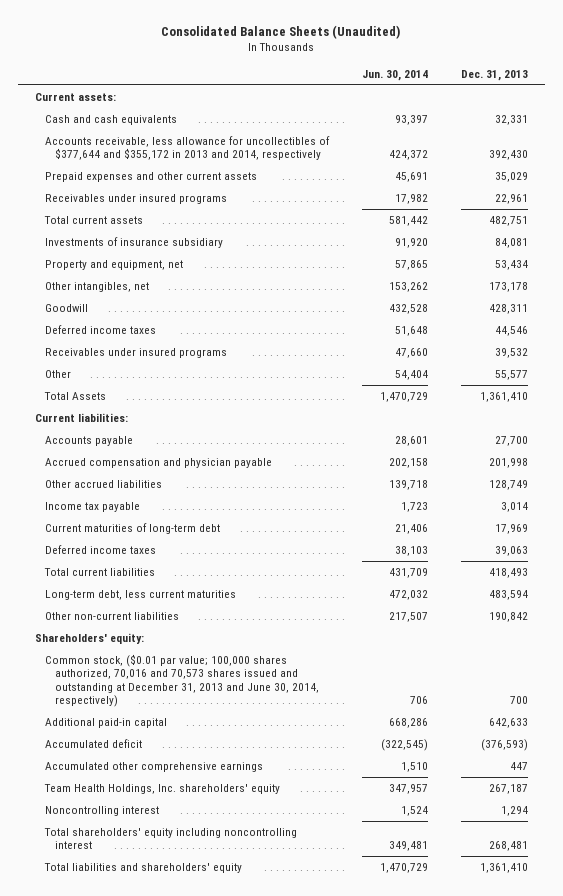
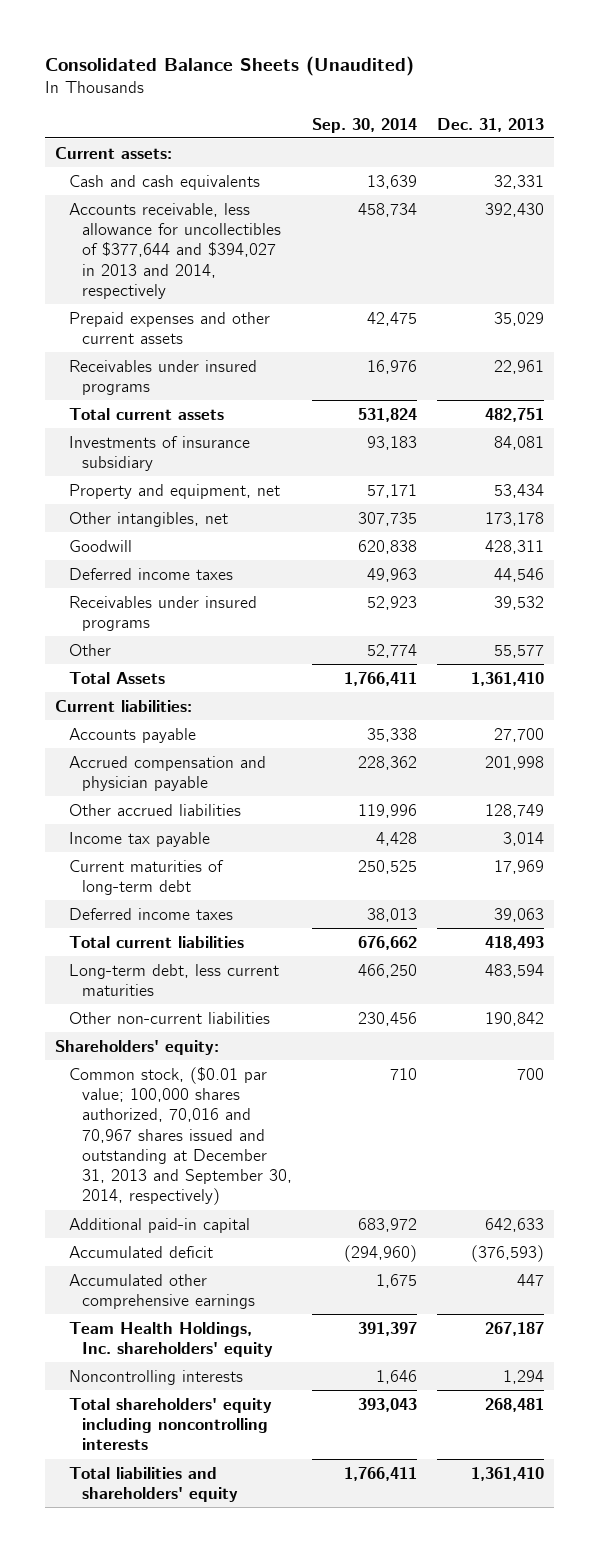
[361,69,428,81] Jun. 30, 2014 -> none
none -> [312,117,418,133] Sep. 30, 2014
[44,135,330,161] Accounts receivable, less allowance for uncollectibles of $377,644 and $355,172 in 2013 and 2014, respectively -> [68,202,281,299] Accounts receivable, less allowance for uncollectibles of $377,644 and $394,027 in 2013 and 2014, respectively
[44,653,319,708] Common stock, ($0.01 par value; 100,000 shares authorized, 70,016 and 70,573 shares issued and outstanding at December 31, 2013 and June 30, 2014, respectively) -> [68,1066,292,1206] Common stock, ($0.01 par value; 100,000 shares authorized, 70,016 and 70,967 shares issued and outstanding at December 31, 2013 and September 30, 2014, respectively)
[44,805,159,816] Noncontrolling interest -> [68,1369,243,1385] Noncontrolling interests
[43,827,297,850] Total shareholders' equity including noncontrolling interest -> [68,1397,272,1451] Total shareholders' equity including noncontrolling interests

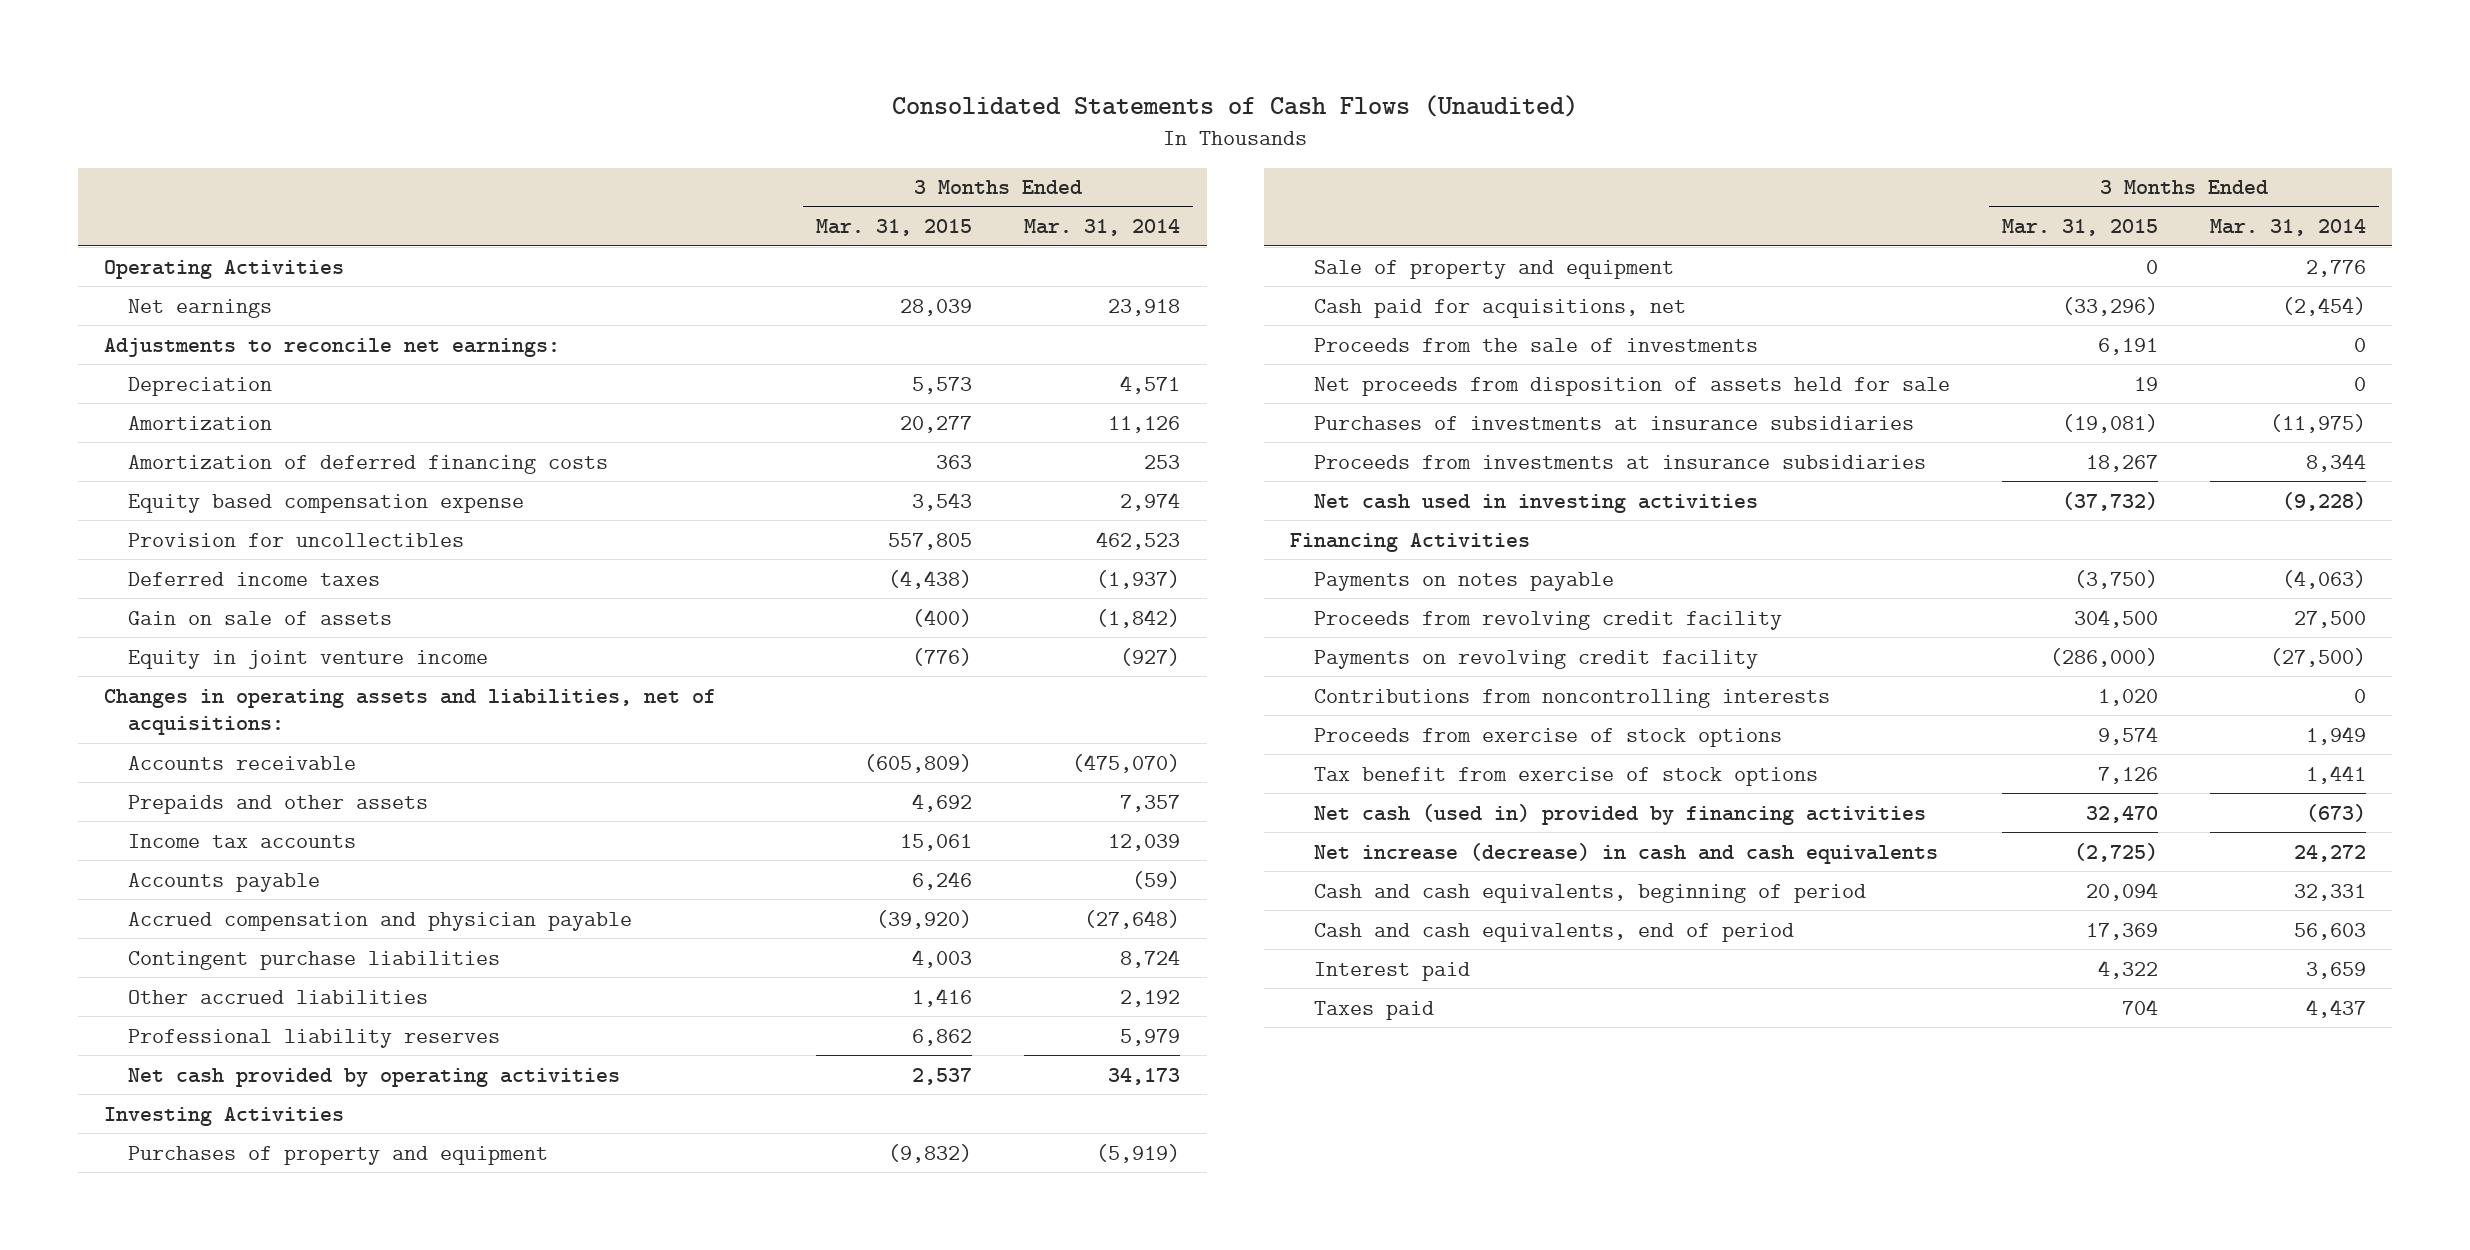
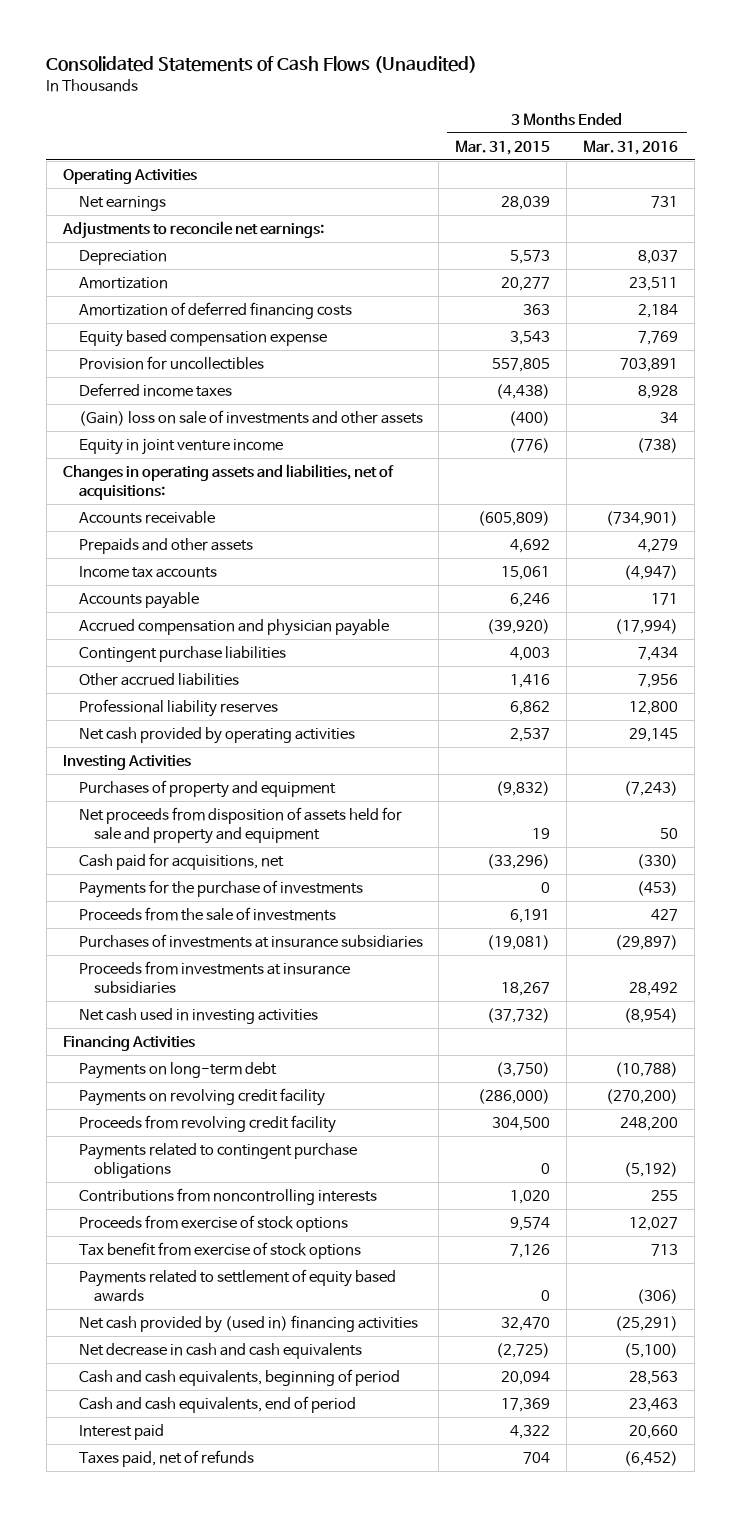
[1024,219,1181,237] Mar. 31, 2014 -> none
none -> [583,139,679,155] Mar. 31, 2016
[127,610,392,625] Gain on sale of assets -> [78,409,423,426] (Gain) loss on sale of investments and other assets
[1313,259,1674,279] Sale of property and equipment -> none
none -> [78,806,402,845] Net proceeds from disposition of assets held for sale and property and equipment
none -> [78,879,363,898] Payments for the purchase of investments
[1313,376,1950,396] Net proceeds from disposition of assets held for sale -> none
[1313,571,1614,591] Payments on notes payable -> [78,1061,277,1079] Payments on long-term debt
[1313,610,1782,630] Proceeds from revolving credit facility -> [78,1114,336,1133] Proceeds from revolving credit facility
none -> [78,1142,357,1179] Payments related to contingent purchase obligations
none -> [78,1268,396,1303] Payments related to settlement of equity based awards
[1313,803,1926,825] Net cash (used in) provided by financing activities -> [78,1314,418,1333] Net cash provided by (used in) financing activities
[1313,842,1938,864] Net increase (decrease) in cash and cash equivalents -> [78,1342,362,1359] Net decrease in cash and cash equivalents
[1313,1000,1434,1020] Taxes paid -> none
none -> [78,1449,254,1467] Taxes paid, net of refunds

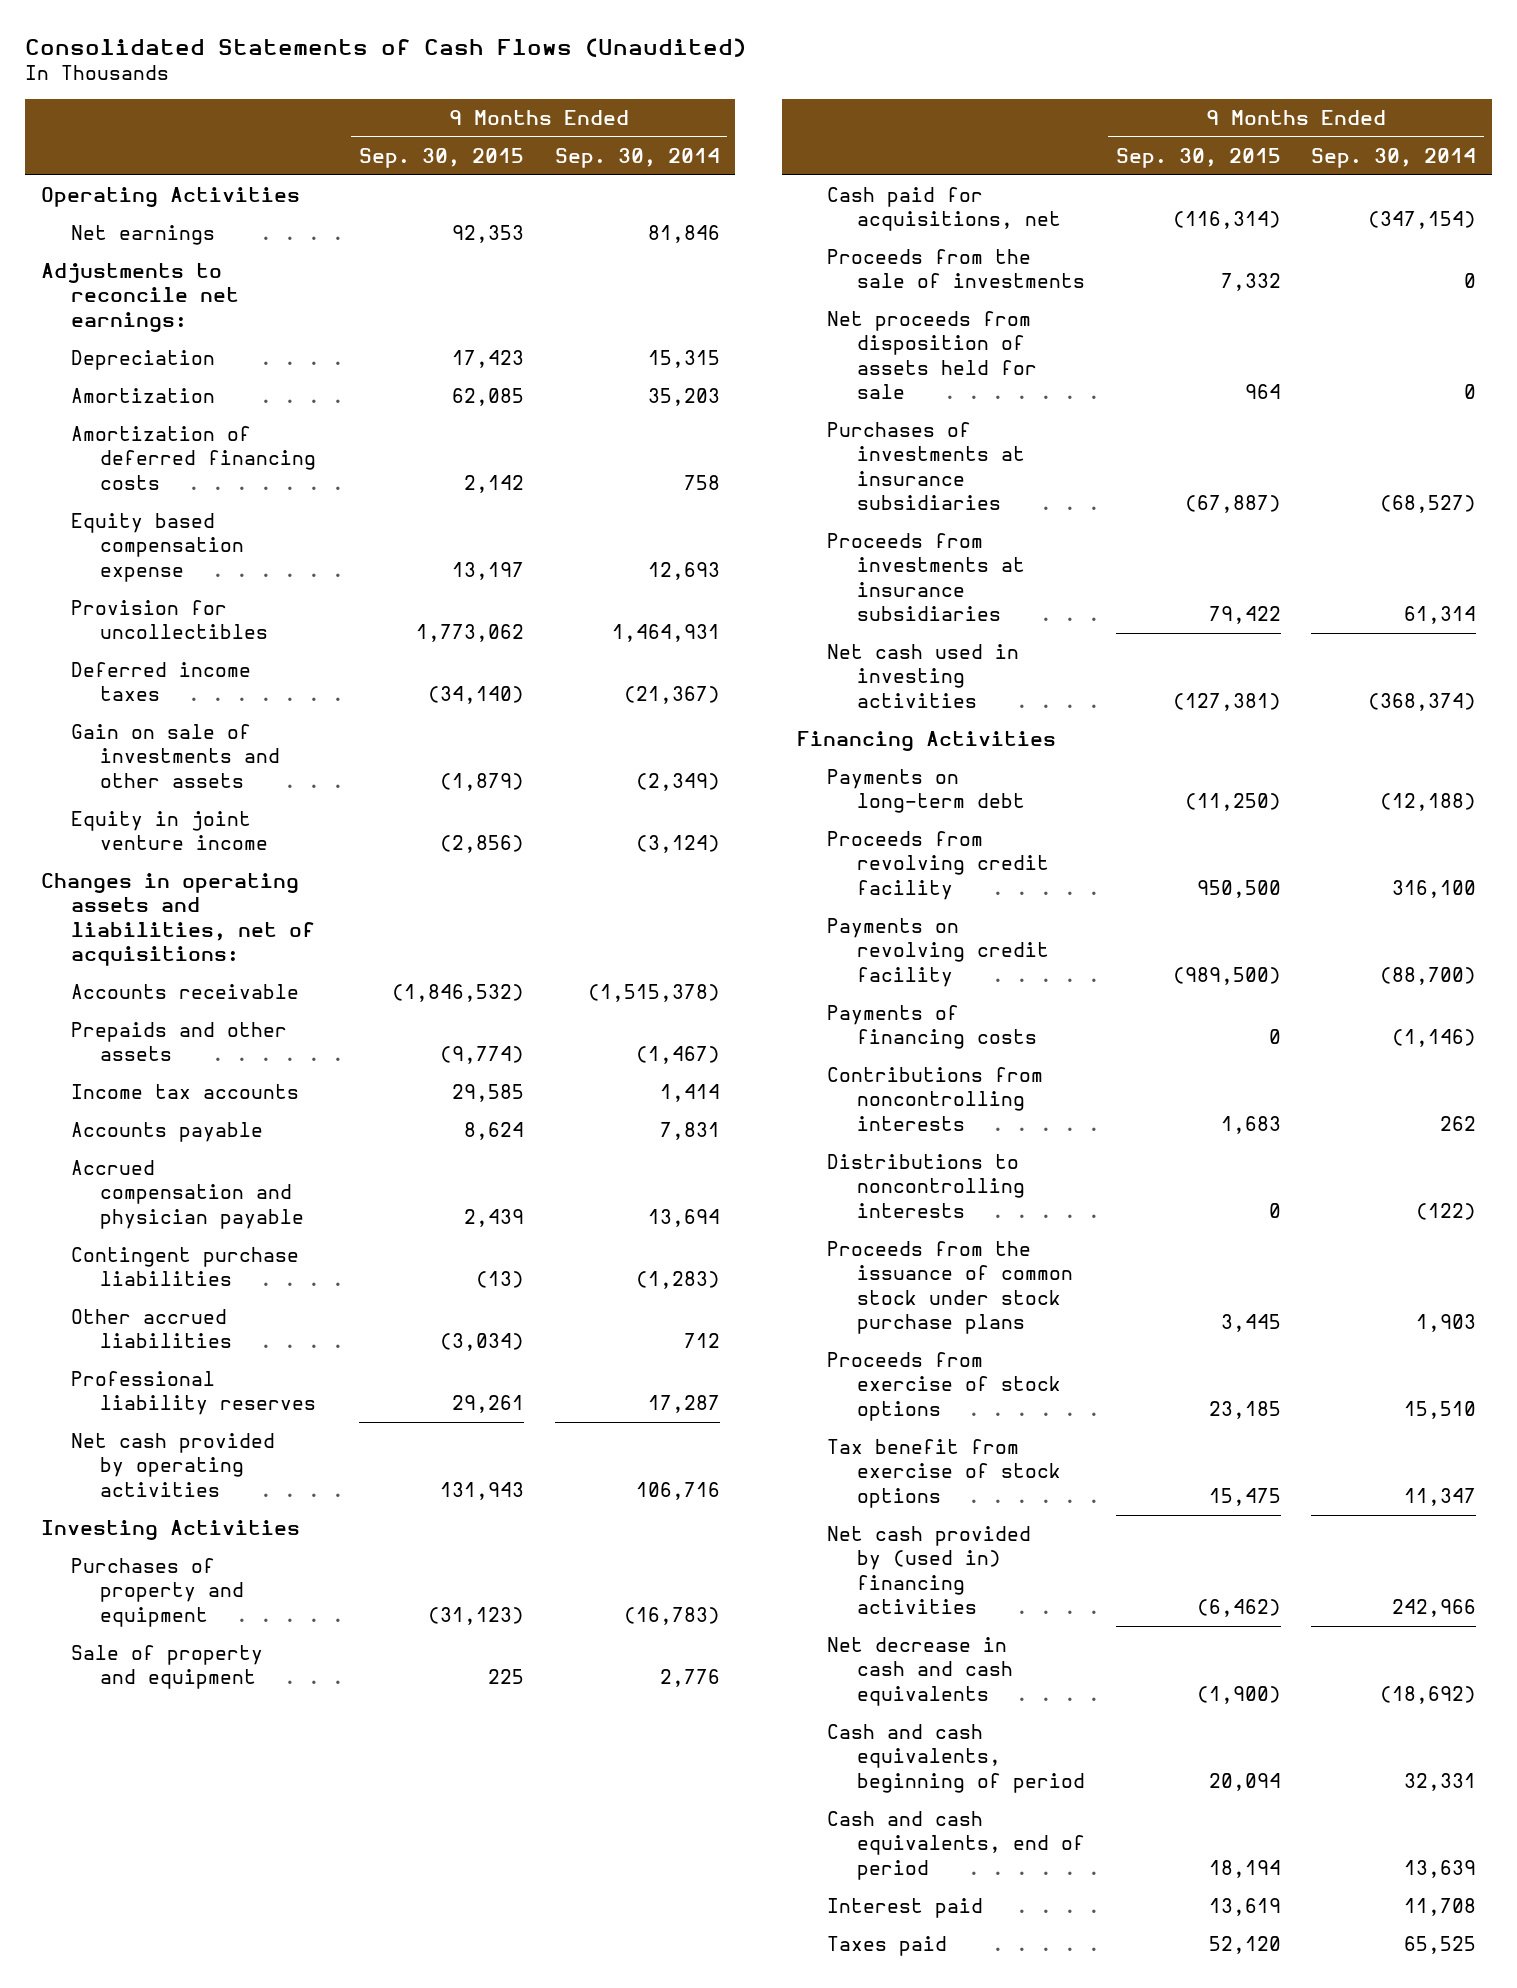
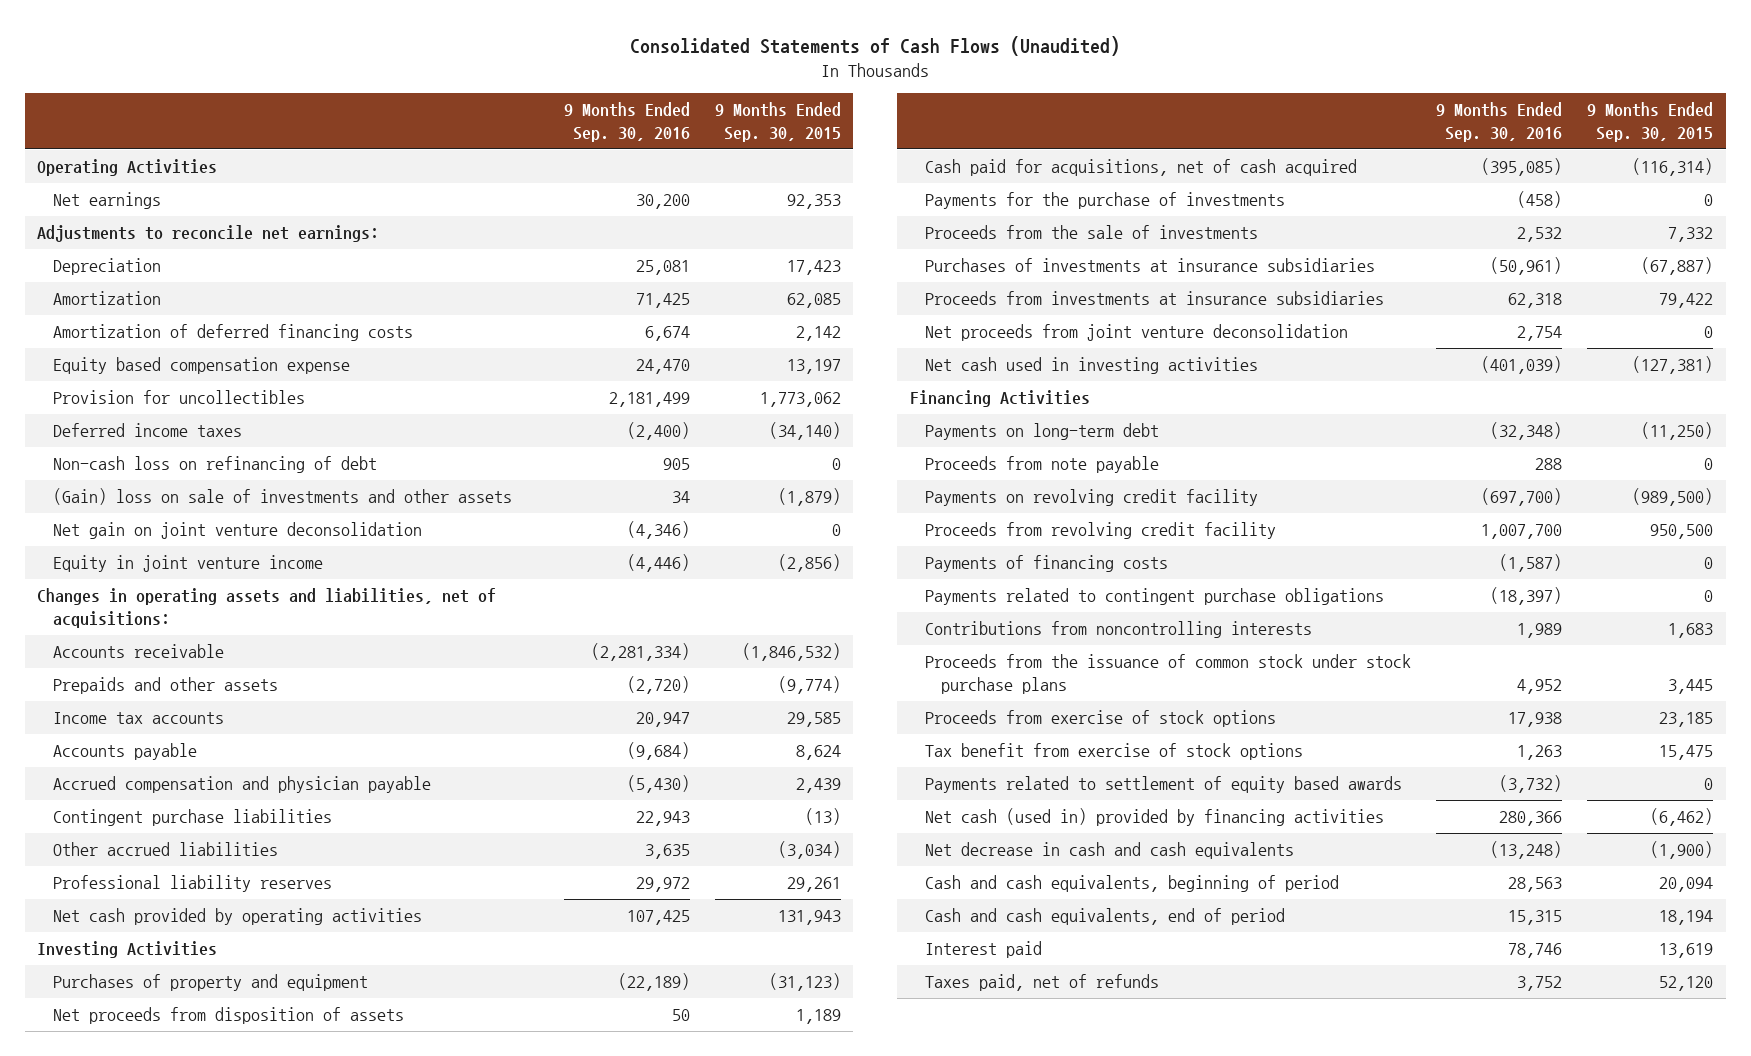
[554,147,720,168] Sep. 30, 2014 -> none
none -> [564,102,691,142] 9 Months Ended Sep. 30, 2016
none -> [53,456,378,474] Non-cash loss on refinancing of debt
[70,724,281,788] Gain on sale of investments and other assets -> [53,488,513,506] (Gain) loss on sale of investments and other assets
none -> [53,522,423,540] Net gain on joint venture deconsolidation
[70,1645,263,1690] Sale of property and equipment -> none
none -> [53,1007,405,1025] Net proceeds from disposition of assets
[827,187,1061,232] Cash paid for acquisitions, net -> [925,159,1358,177] Cash paid for acquisitions, net of cash acquired
none -> [925,192,1286,210] Payments for the purchase of investments
[827,311,1037,400] Net proceeds from disposition of assets held for sale -> none
none -> [925,324,1349,342] Net proceeds from joint venture deconsolidation
none -> [925,456,1160,474] Proceeds from note payable
[827,831,1049,900] Proceeds from revolving credit facility -> [925,522,1277,540] Proceeds from revolving credit facility
none -> [925,588,1385,606] Payments related to contingent purchase obligations
[827,1154,1025,1218] Distributions to noncontrolling interests -> none
none -> [925,776,1403,794] Payments related to settlement of equity based awards
[827,1526,1032,1615] Net cash provided by (used in) financing activities -> [925,808,1385,827] Net cash (used in) provided by financing activities
[827,1936,948,1957] Taxes paid -> [925,974,1160,992] Taxes paid, net of refunds

